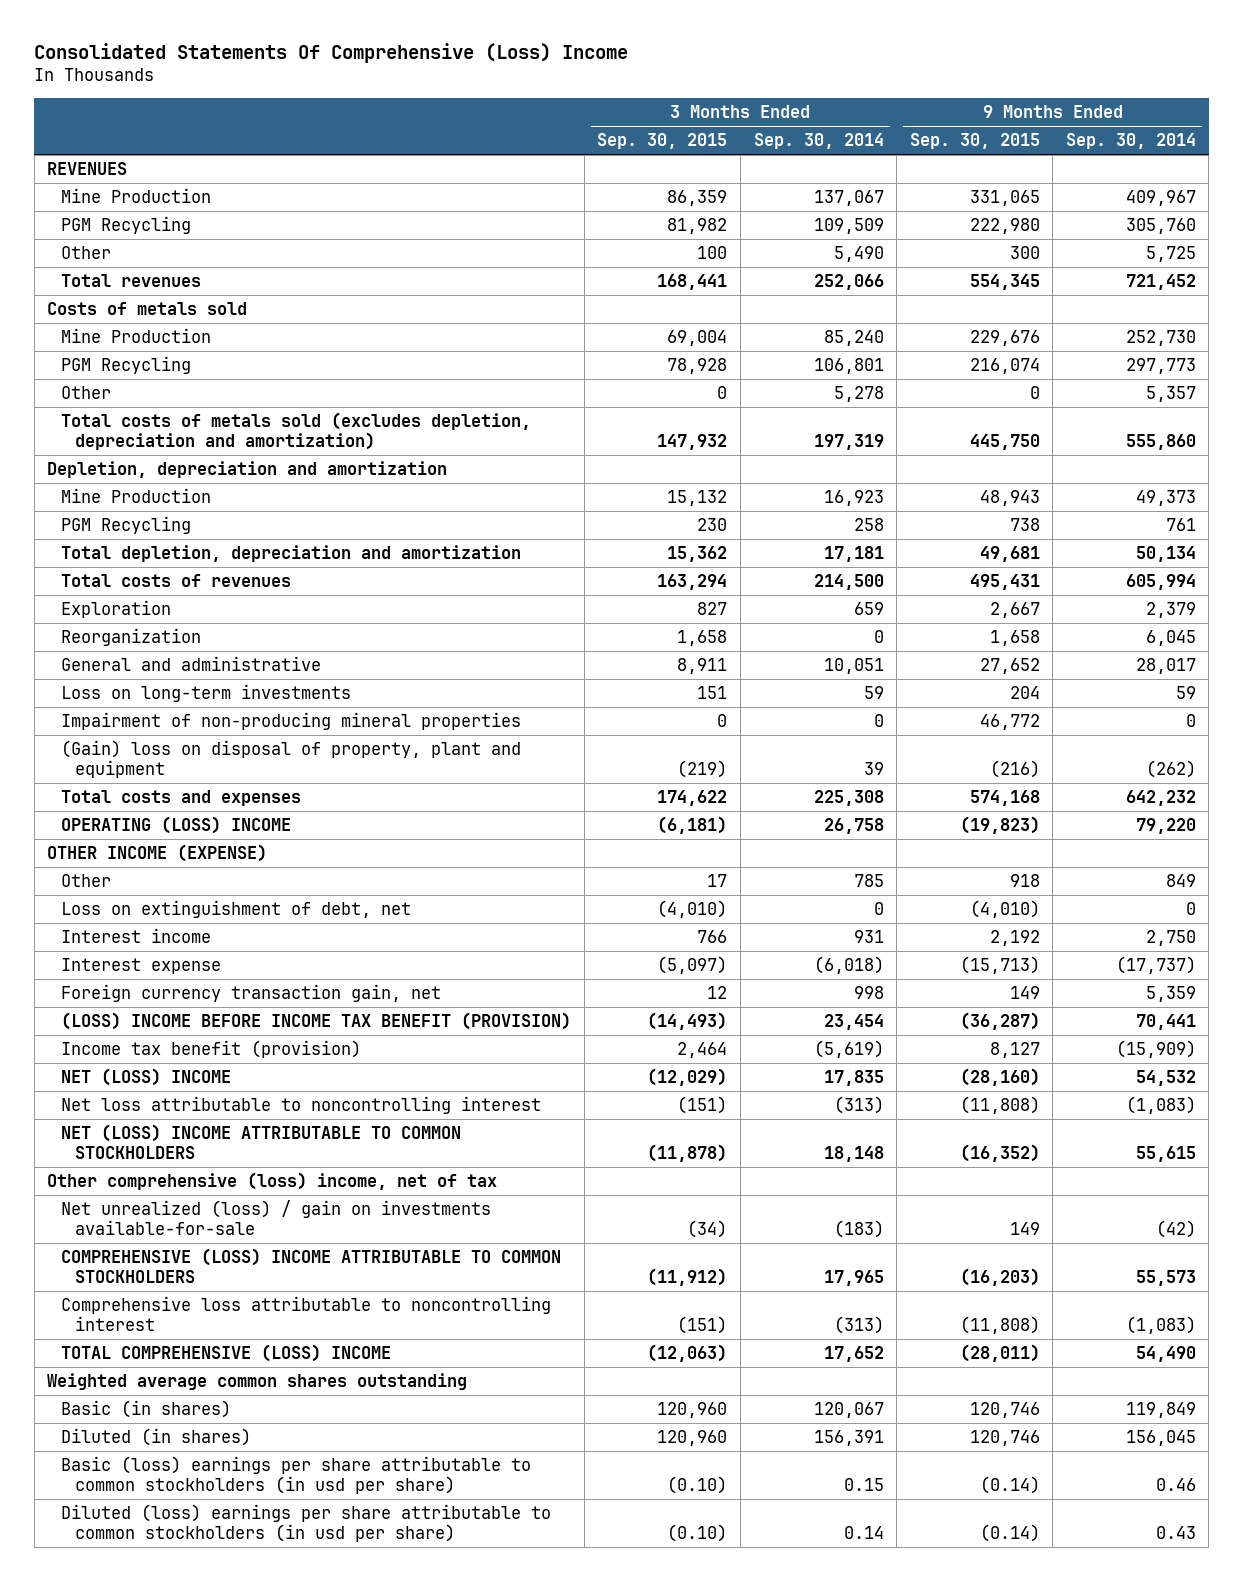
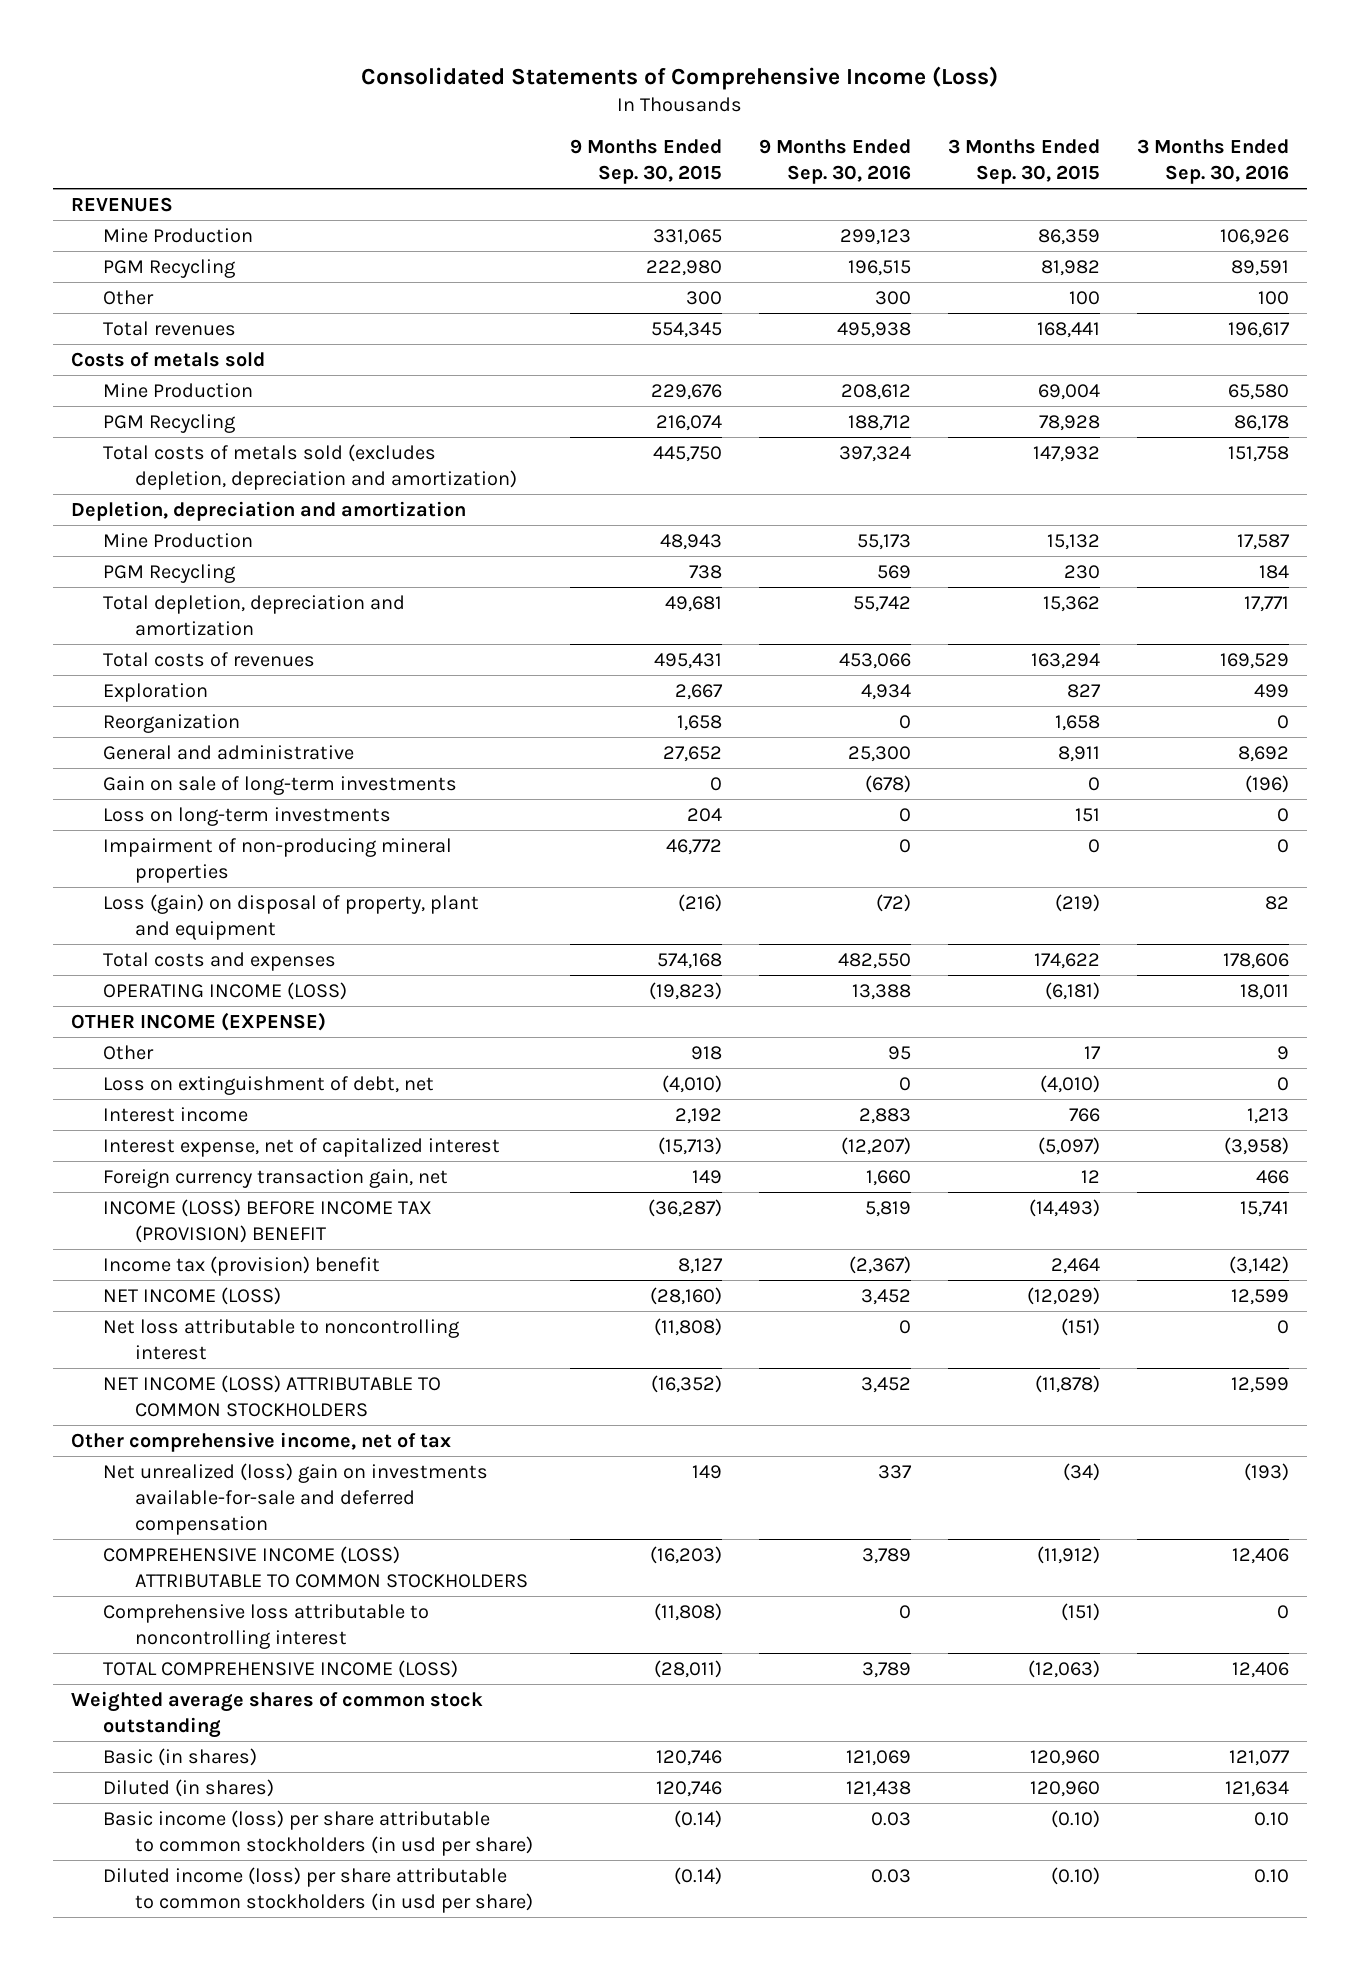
[34,43,629,64] Consolidated Statements Of Comprehensive (Loss) Income -> [360,66,998,91] Consolidated Statements of Comprehensive Income (Loss)
[753,133,884,150] Sep. 30, 2014 -> none
[1065,133,1196,150] Sep. 30, 2014 -> none
none -> [758,139,911,185] 9 Months Ended Sep. 30, 2016
none -> [1136,139,1289,185] 3 Months Ended Sep. 30, 2016
[61,386,112,400] Other -> none
none -> [103,775,458,795] Gain on sale of long-term investments
[61,740,522,779] (Gain) loss on disposal of property, plant and equipment -> [103,893,480,940] Loss (gain) on disposal of property, plant and equipment
[61,816,292,835] OPERATING (LOSS) INCOME -> [103,981,348,1000] OPERATING INCOME (LOSS)
[61,958,222,975] Interest expense -> [103,1137,501,1157] Interest expense, net of capitalized interest
[61,1012,572,1031] (LOSS) INCOME BEFORE INCOME TAX BENEFIT (PROVISION) -> [103,1198,433,1243] INCOME (LOSS) BEFORE INCOME TAX (PROVISION) BENEFIT
[61,1040,362,1059] Income tax benefit (provision) -> [103,1255,381,1276] Income tax (provision) benefit
[61,1068,232,1087] NET (LOSS) INCOME -> [103,1286,282,1305] NET INCOME (LOSS)
[61,1124,462,1160] NET (LOSS) INCOME ATTRIBUTABLE TO COMMON STOCKHOLDERS -> [103,1374,442,1417] NET INCOME (LOSS) ATTRIBUTABLE TO COMMON STOCKHOLDERS
[47,1172,498,1191] Other comprehensive (loss) income, net of tax -> [71,1431,452,1452] Other comprehensive income, net of tax
[61,1200,492,1236] Net unrealized (loss) / gain on investments available-for-sale -> [103,1462,489,1535] Net unrealized (loss) gain on investments available-for-sale and deferred compensation
[61,1248,562,1284] COMPREHENSIVE (LOSS) INCOME ATTRIBUTABLE TO COMMON STOCKHOLDERS -> [103,1545,529,1588] COMPREHENSIVE INCOME (LOSS) ATTRIBUTABLE TO COMMON STOCKHOLDERS
[61,1344,392,1363] TOTAL COMPREHENSIVE (LOSS) INCOME -> [103,1659,459,1678] TOTAL COMPREHENSIVE INCOME (LOSS)
[47,1373,468,1391] Weighted average common shares outstanding -> [71,1690,484,1738] Weighted average shares of common stock outstanding
[61,1456,532,1495] Basic (loss) earnings per share attributable to common stockholders (in usd per share) -> [103,1809,534,1856] Basic income (loss) per share attributable to common stockholders (in usd per share)
[61,1504,552,1543] Diluted (loss) earnings per share attributable to common stockholders (in usd per share) -> [103,1866,534,1913] Diluted income (loss) per share attributable to common stockholders (in usd per share)

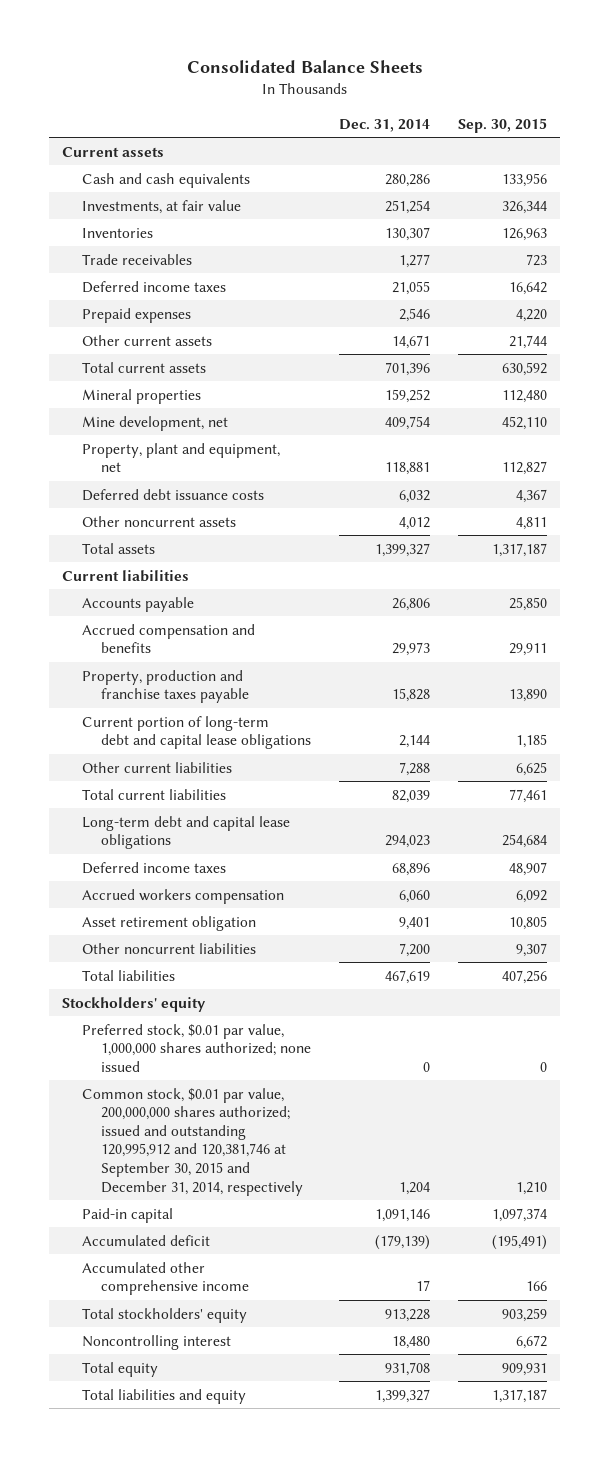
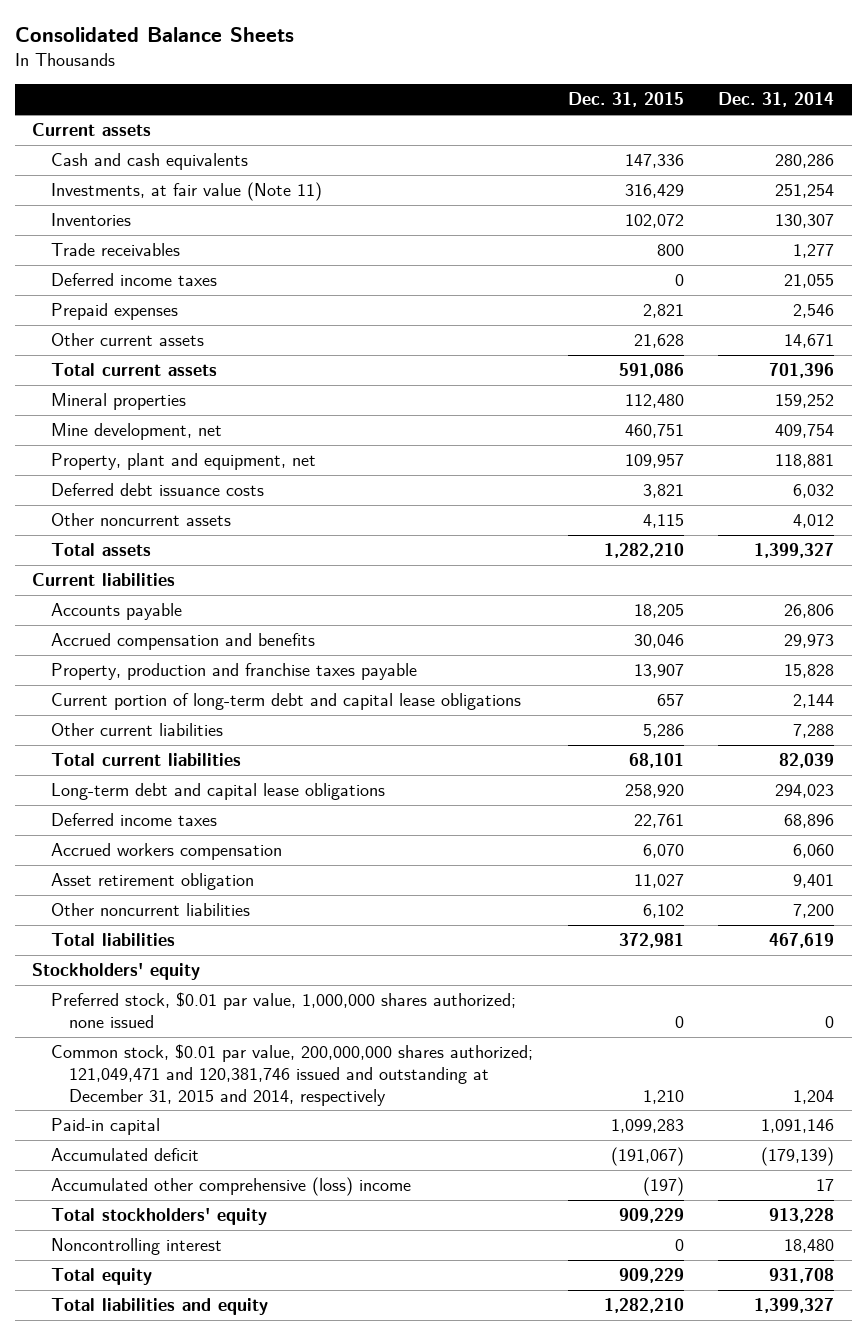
[457,117,547,133] Sep. 30, 2015 -> none
none -> [567,92,684,108] Dec. 31, 2015
[81,199,241,214] Investments, at fair value -> [50,182,322,202] Investments, at fair value (Note 11)
[81,1087,304,1196] Common stock, $0.01 par value, 200,000,000 shares authorized; issued and outstanding 120,995,912 and 120,381,746 at September 30, 2015 and December 31, 2014, respectively -> [50,1044,533,1106] Common stock, $0.01 par value, 200,000,000 shares authorized; 121,049,471 and 120,381,746 issued and outstanding at December 31, 2015 and 2014, respectively
[81,1261,250,1296] Accumulated other comprehensive income -> [50,1177,411,1197] Accumulated other comprehensive (loss) income

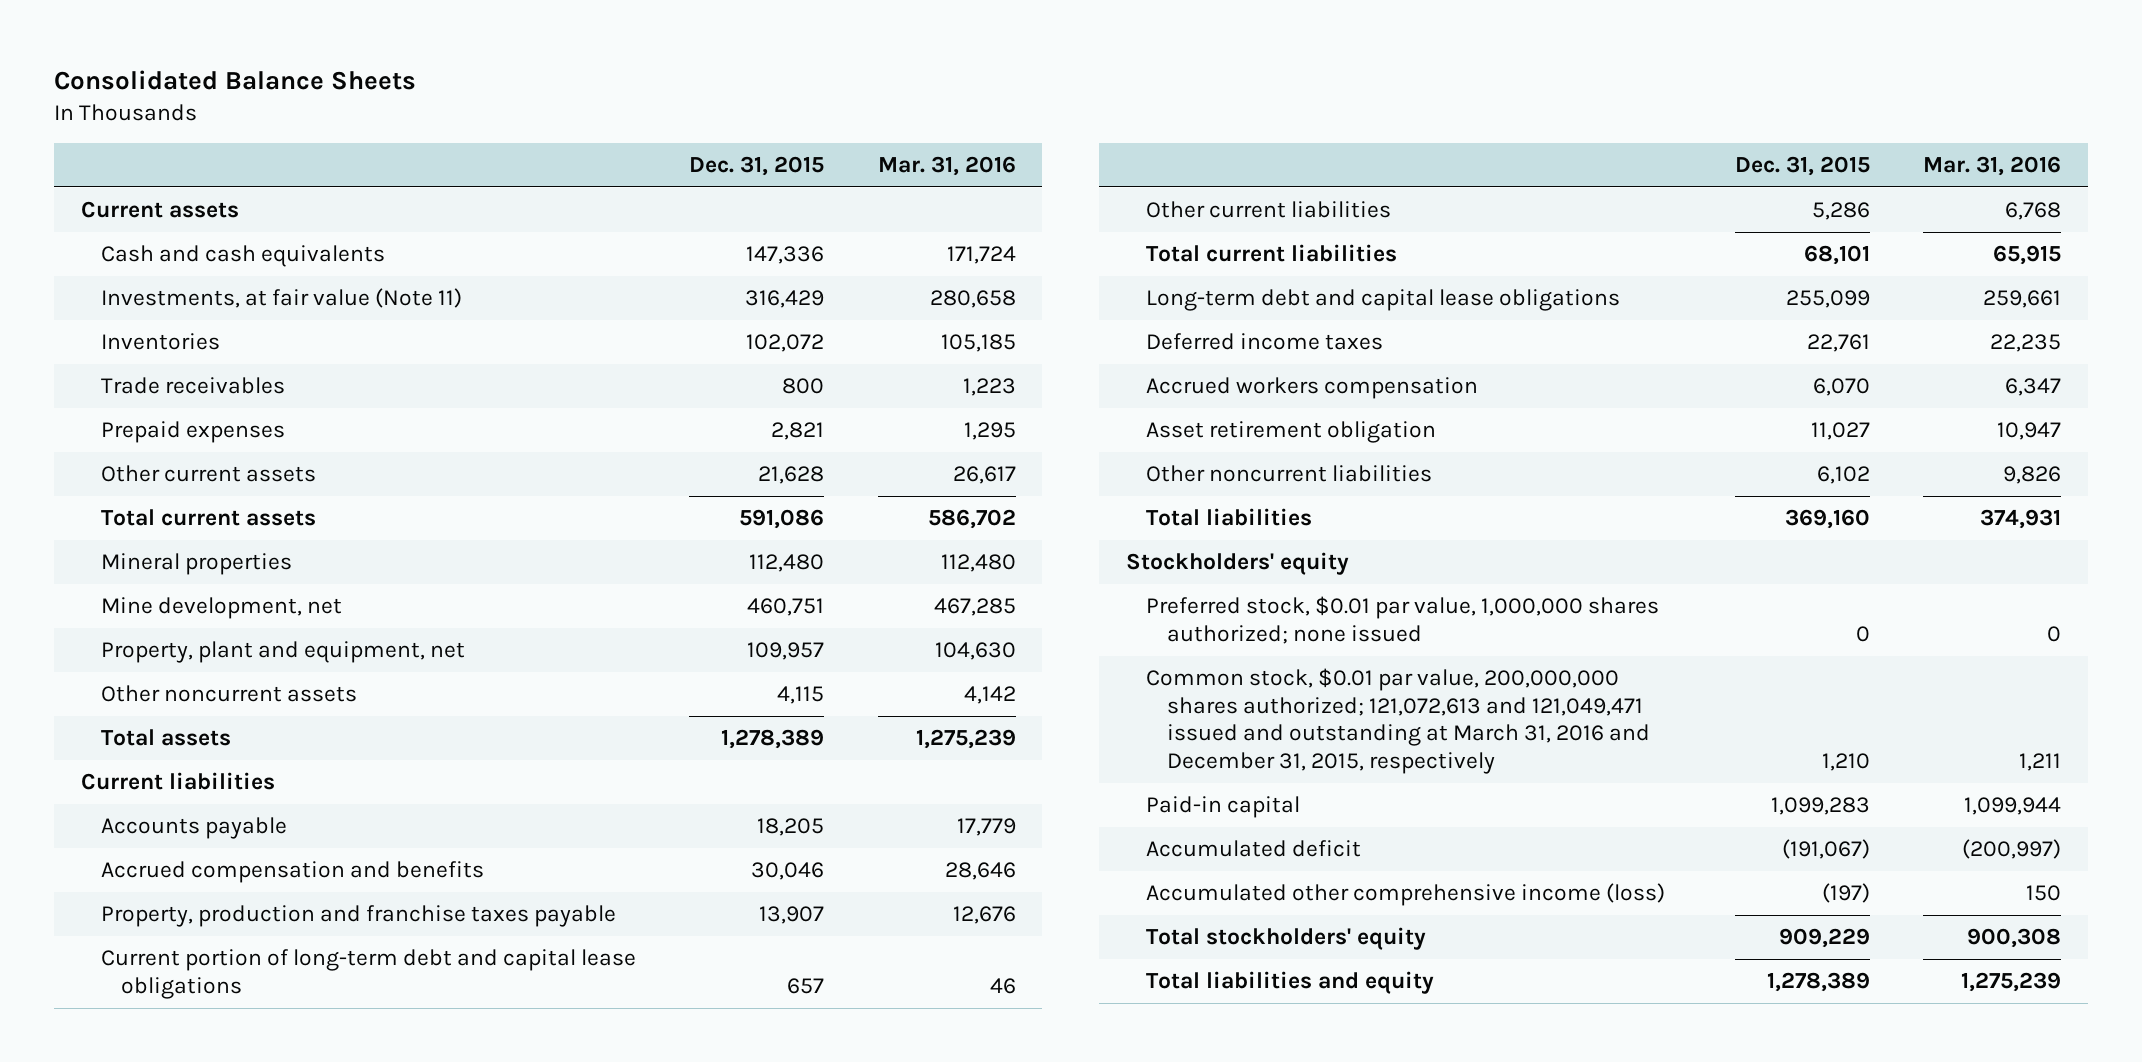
[718,92,835,108] Dec. 31, 2014 -> none
none -> [877,155,1016,176] Mar. 31, 2016
[50,273,217,287] Deferred income taxes -> none
[50,483,264,497] Deferred debt issuance costs -> none
[603,543,684,559] 1,282,210 -> [721,729,825,750] 1,278,389
[624,784,684,799] 258,920 -> [1785,290,1870,309] 255,099
[618,933,684,949] 372,981 -> [1784,509,1870,530] 369,160
[50,1044,533,1106] Common stock, $0.01 par value, 200,000,000 shares authorized; 121,049,471 and 120,381,746 issued and outstanding at December 31, 2015 and 2014, respectively -> [1146,668,1650,774] Common stock, $0.01 par value, 200,000,000 shares authorized; 121,072,613 and 121,049,471 issued and outstanding at March 31, 2016 and December 31, 2015, respectively
[50,1177,411,1197] Accumulated other comprehensive (loss) income -> [1146,883,1666,907] Accumulated other comprehensive income (loss)
[50,1238,222,1256] Noncontrolling interest -> none
[50,1268,152,1286] Total equity -> none
[603,1298,684,1314] 1,282,210 -> [1766,972,1870,993] 1,278,389

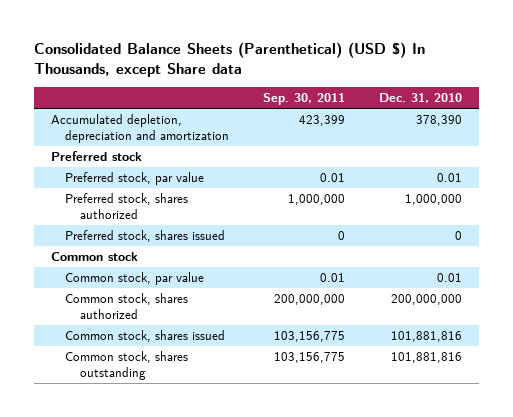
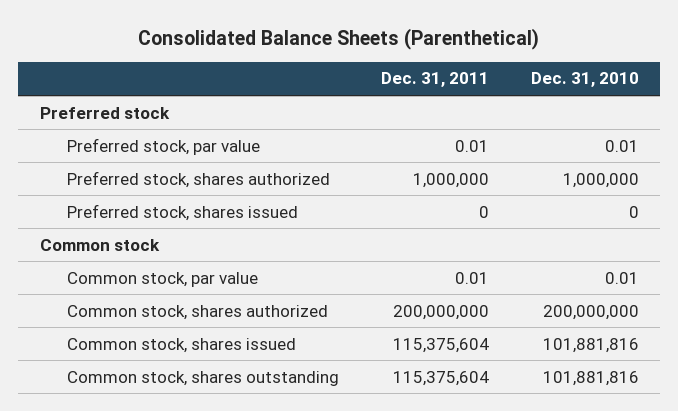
[34,42,426,78] Consolidated Balance Sheets (Parenthetical) (USD $) In Thousands, except Share data -> [138,27,540,50] Consolidated Balance Sheets (Parenthetical)
[263,93,346,106] Sep. 30, 2011 -> none
none -> [380,72,489,88] Dec. 31, 2011
[51,113,230,144] Accumulated depletion, depreciation and amortization -> none

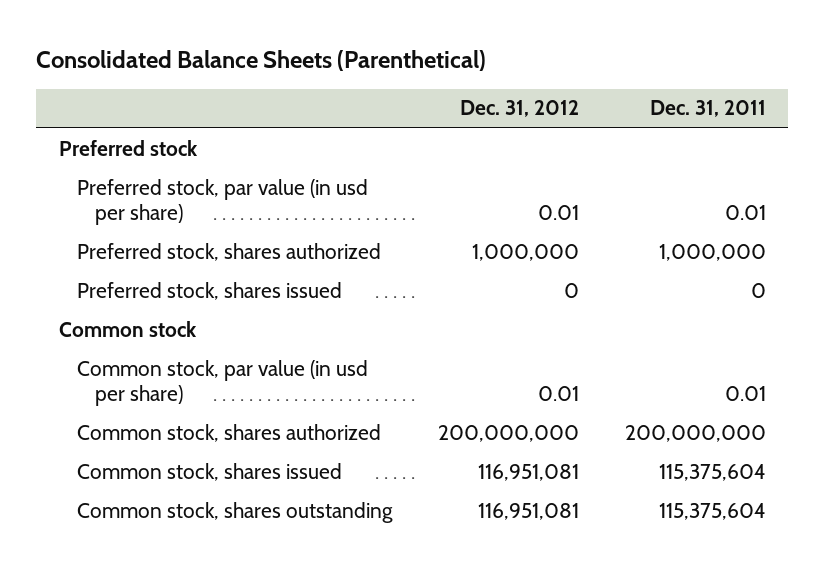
[530,72,639,88] Dec. 31, 2010 -> none
none -> [459,100,579,118] Dec. 31, 2012
[66,137,260,155] Preferred stock, par value -> [76,178,368,225] Preferred stock, par value (in usd per share)
[66,271,258,287] Common stock, par value -> [76,359,368,406] Common stock, par value (in usd per share)

